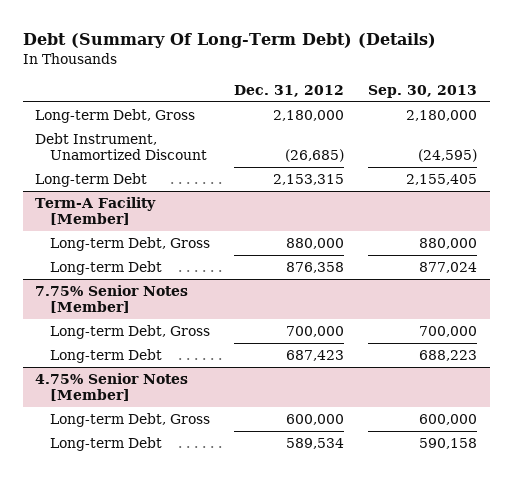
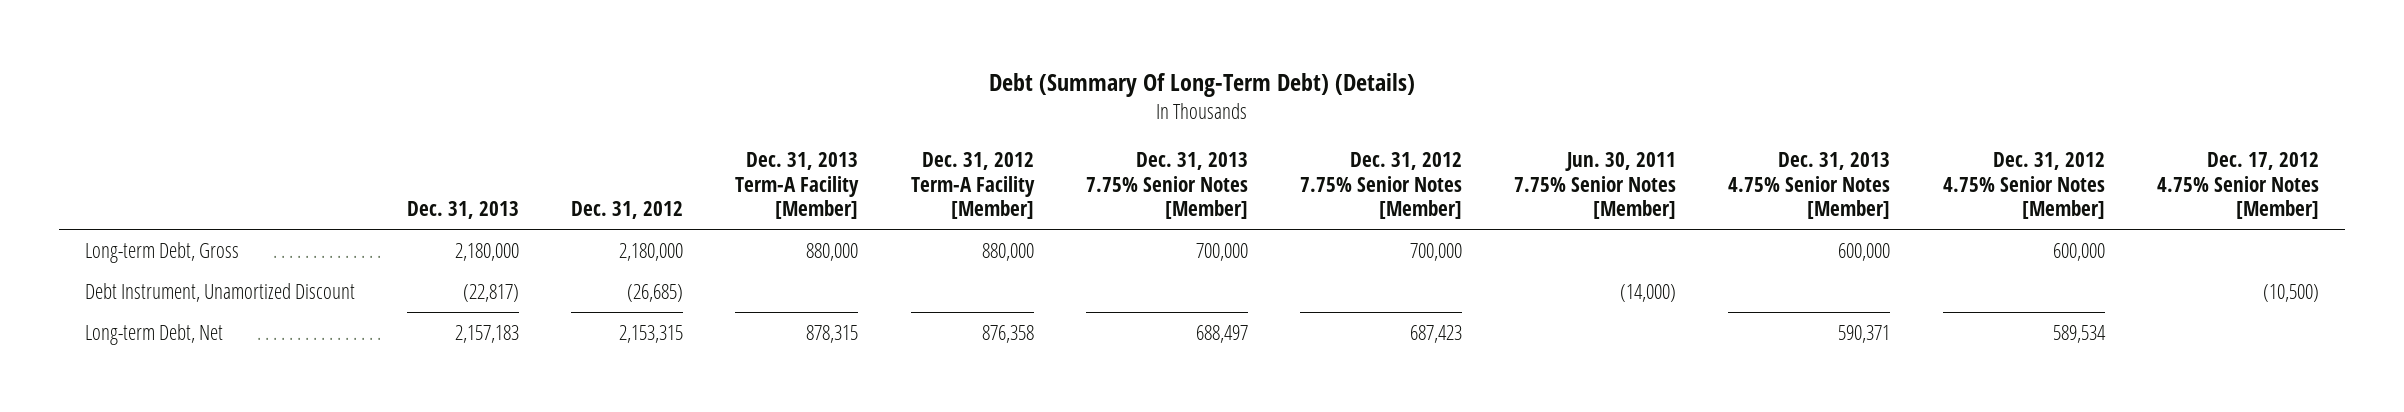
[368,84,478,98] Sep. 30, 2013 -> none
none -> [406,201,519,220] Dec. 31, 2013
none -> [735,152,860,220] Dec. 31, 2013 Term-A Facility [Member]
none -> [910,152,1035,220] Dec. 31, 2012 Term-A Facility [Member]
none -> [1085,152,1248,220] Dec. 31, 2013 7.75% Senior Notes [Member]
none -> [1300,152,1463,220] Dec. 31, 2012 7.75% Senior Notes [Member]
none -> [1514,152,1677,220] Jun. 30, 2011 7.75% Senior Notes [Member]
none -> [1728,152,1891,220] Dec. 31, 2013 4.75% Senior Notes [Member]
none -> [1942,152,2105,220] Dec. 31, 2012 4.75% Senior Notes [Member]
none -> [2156,152,2319,220] Dec. 17, 2012 4.75% Senior Notes [Member]
[35,197,157,226] Term-A Facility [Member] -> none
[49,237,210,252] Long-term Debt, Gross -> none
[49,261,162,276] Long-term Debt -> none
[35,285,189,314] 7.75% Senior Notes [Member] -> none
[49,325,210,340] Long-term Debt, Gross -> none
[49,349,162,364] Long-term Debt -> none
[35,373,189,402] 4.75% Senior Notes [Member] -> none
[49,413,210,428] Long-term Debt, Gross -> none
[49,437,162,452] Long-term Debt -> none
[35,173,148,188] Long-term Debt -> [84,323,223,345] Long-term Debt, Net

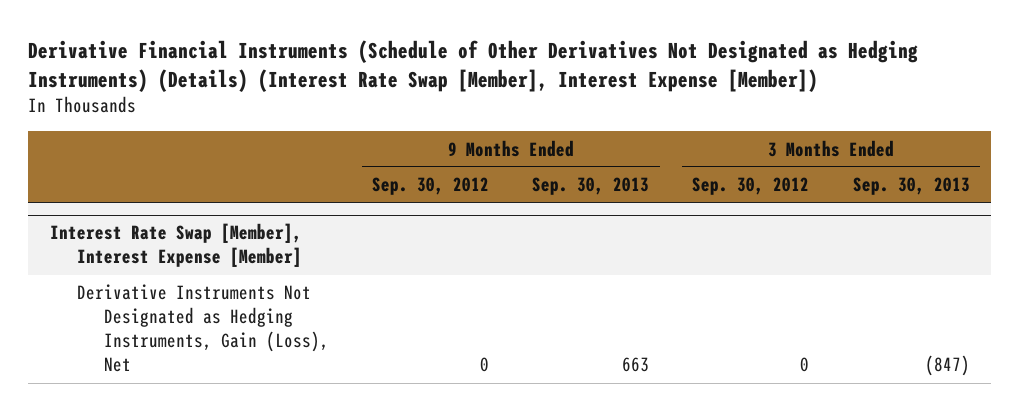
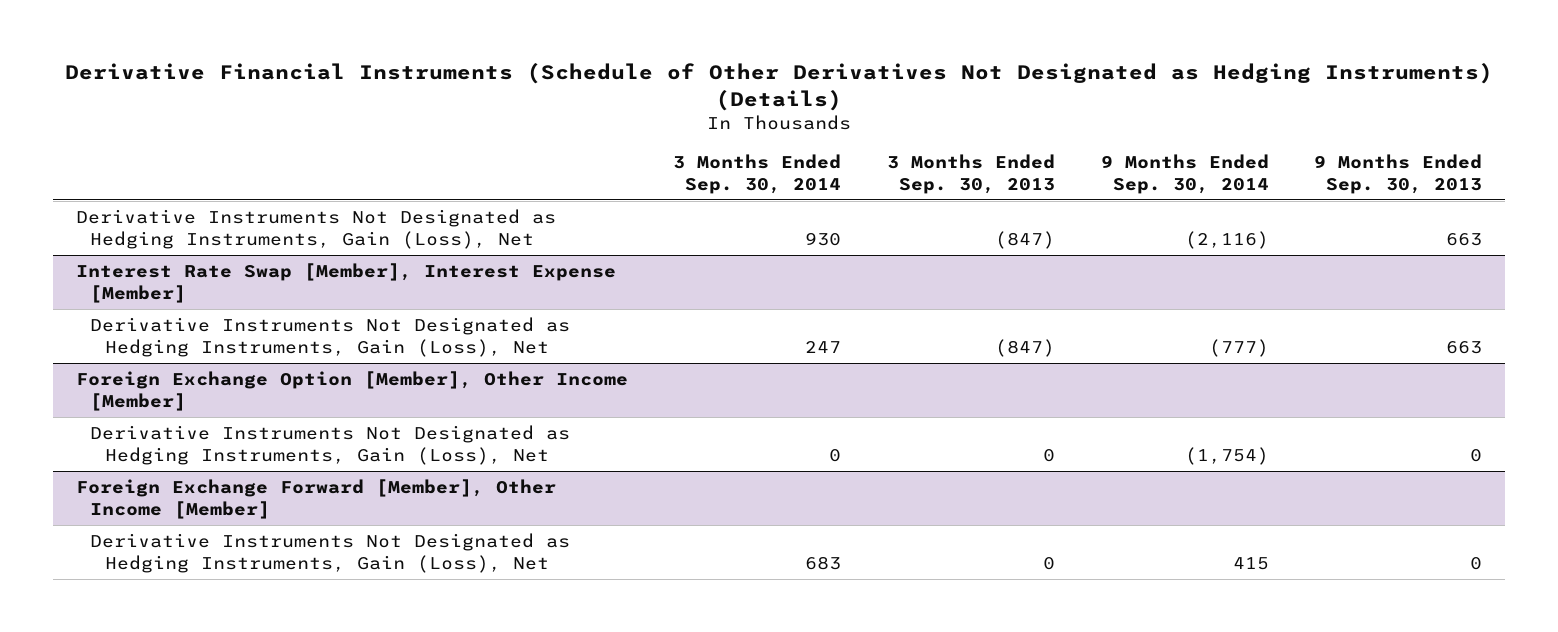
[28,39,919,92] Derivative Financial Instruments (Schedule of Other Derivatives Not Designated as Hedging Instruments) (Details) (Interest Rate Swap [Member], Interest Expense [Member]) -> [64,63,1493,111] Derivative Financial Instruments (Schedule of Other Derivatives Not Designated as Hedging Instruments) (Details)
[372,177,490,196] Sep. 30, 2012 -> none
[692,177,810,196] Sep. 30, 2012 -> none
none -> [673,154,842,194] 3 Months Ended Sep. 30, 2014
none -> [1100,154,1269,194] 9 Months Ended Sep. 30, 2014
none -> [75,209,556,249] Derivative Instruments Not Designated as Hedging Instruments, Gain (Loss), Net
none -> [75,371,628,411] Foreign Exchange Option [Member], Other Income [Member]
none -> [90,425,571,465] Derivative Instruments Not Designated as Hedging Instruments, Gain (Loss), Net
none -> [75,479,556,519] Foreign Exchange Forward [Member], Other Income [Member]
none -> [90,533,571,573] Derivative Instruments Not Designated as Hedging Instruments, Gain (Loss), Net

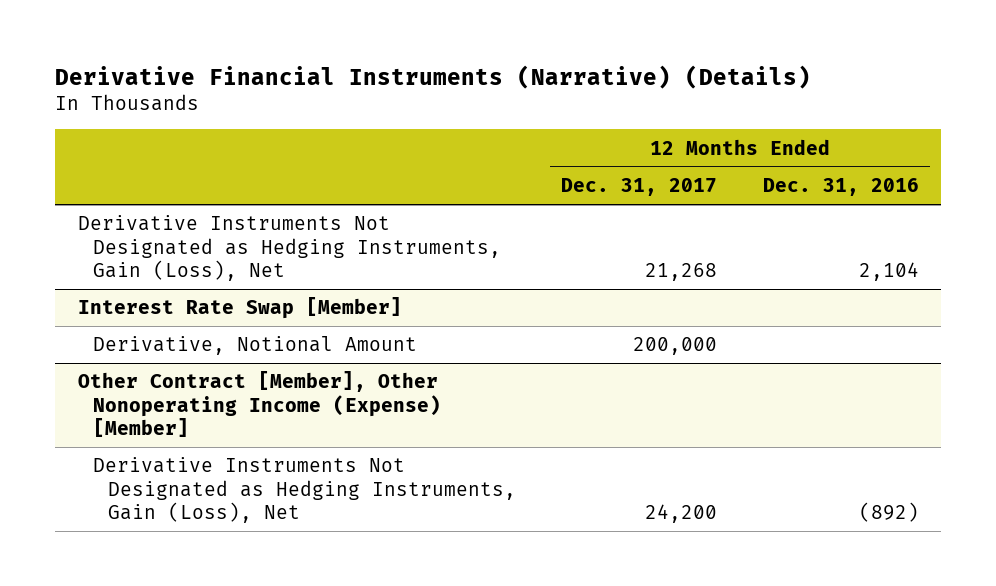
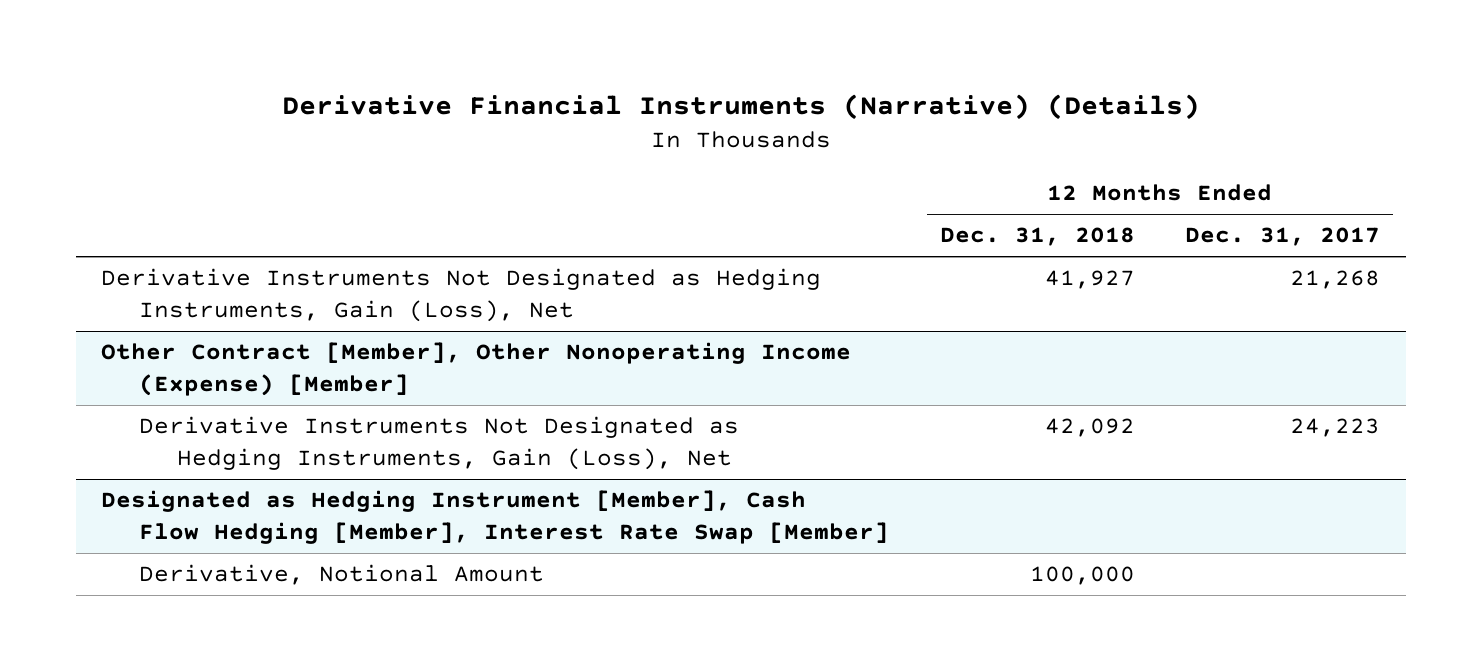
[762,178,919,197] Dec. 31, 2016 -> none
none -> [939,227,1135,247] Dec. 31, 2018
[77,297,402,320] Interest Rate Swap [Member] -> none
[92,336,417,356] Derivative, Notional Amount -> none
[645,503,718,523] 24,200 -> [1290,418,1381,438] 24,223
none -> [100,490,890,545] Designated as Hedging Instrument [Member], Cash Flow Hedging [Member], Interest Rate Swap [Member]
none -> [139,564,545,586] Derivative, Notional Amount

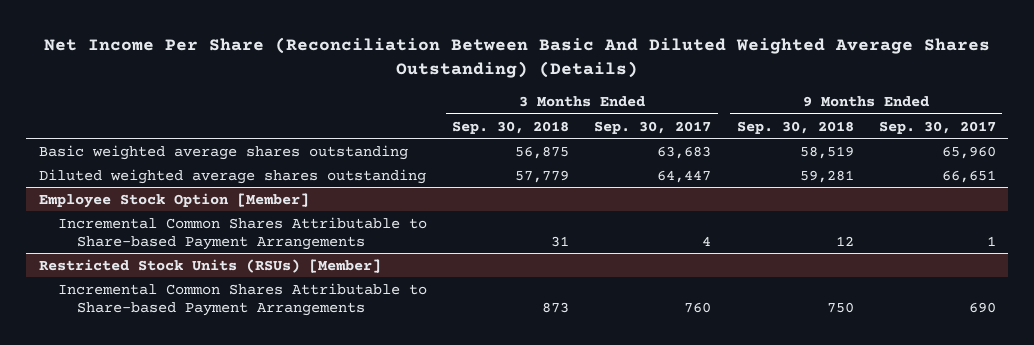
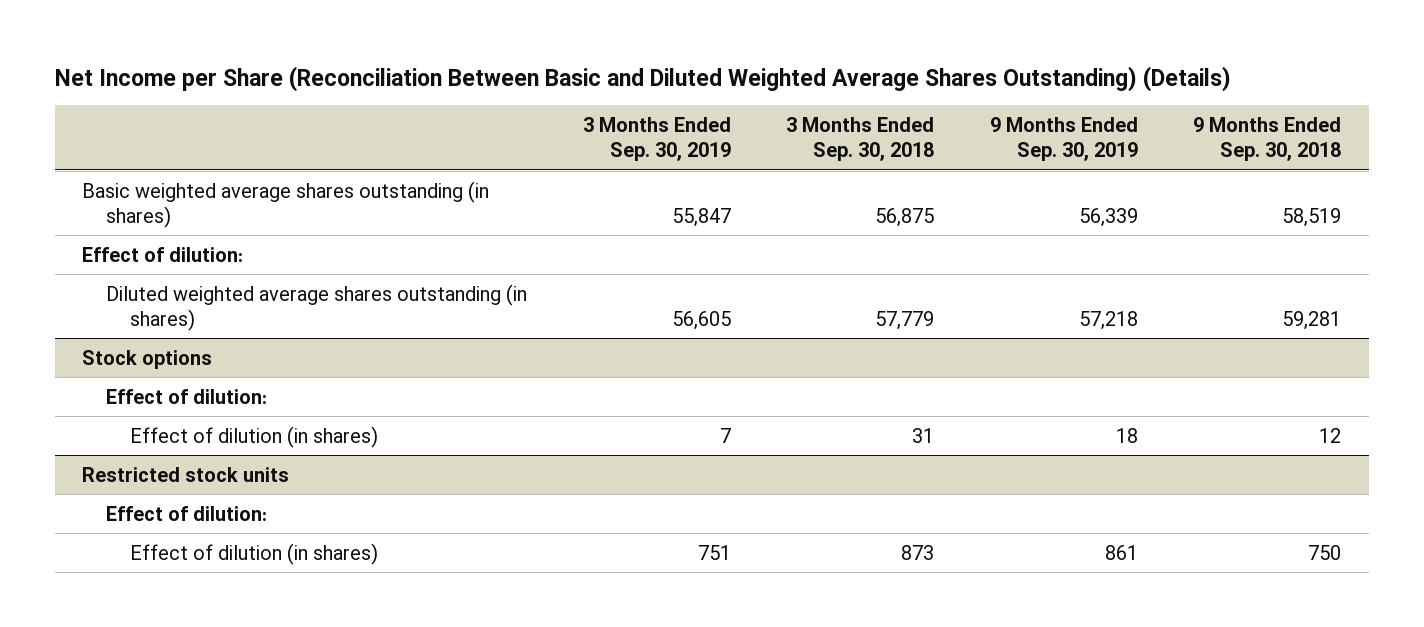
[44,37,991,79] Net Income Per Share (Reconciliation Between Basic And Diluted Weighted Average Shares Outstanding) (Details) -> [54,65,1231,92] Net Income per Share (Reconciliation Between Basic and Diluted Weighted Average Shares Outstanding) (Details)
[594,120,712,134] Sep. 30, 2017 -> none
[878,120,996,134] Sep. 30, 2017 -> none
none -> [582,117,731,161] 3 Months Ended Sep. 30, 2019
none -> [989,117,1138,161] 9 Months Ended Sep. 30, 2019
[38,144,408,160] Basic weighted average shares outstanding -> [82,180,490,228] Basic weighted average shares outstanding (in shares)
none -> [82,246,244,262] Effect of dilution:
[38,168,426,184] Diluted weighted average shares outstanding -> [106,283,528,331] Diluted weighted average shares outstanding (in shares)
[38,192,309,208] Employee Stock Option [Member] -> [82,349,213,369] Stock options
none -> [106,388,268,404] Effect of dilution:
[57,216,427,250] Incremental Common Shares Attributable to Share-based Payment Arrangements -> [130,425,379,448] Effect of dilution (in shares)
[38,258,381,273] Restricted Stock Units (RSUs) [Member] -> [82,466,290,482] Restricted stock units
none -> [106,505,268,521] Effect of dilution:
[57,282,427,316] Incremental Common Shares Attributable to Share-based Payment Arrangements -> [130,542,379,565] Effect of dilution (in shares)

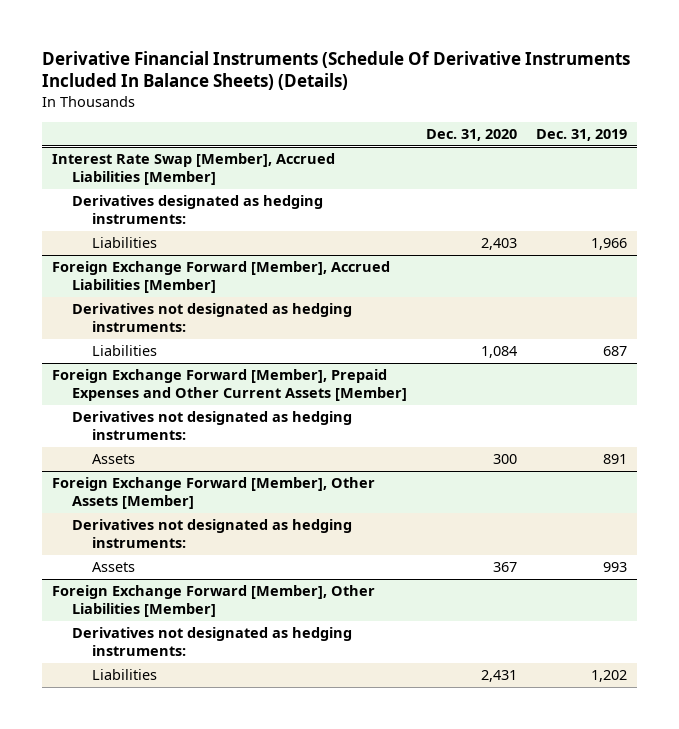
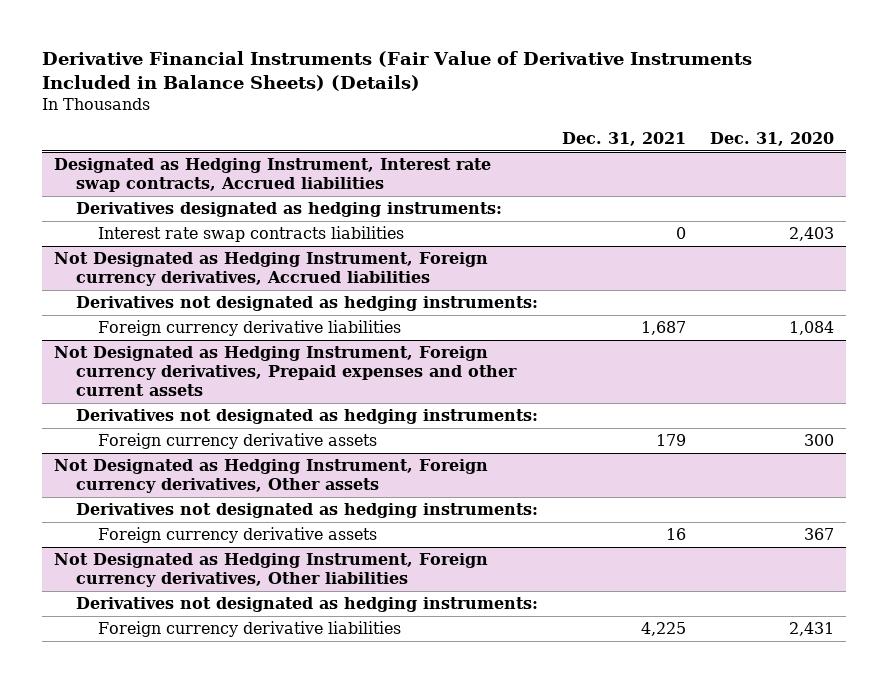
[41,50,630,91] Derivative Financial Instruments (Schedule Of Derivative Instruments Included In Balance Sheets) (Details) -> [41,51,752,92] Derivative Financial Instruments (Fair Value of Derivative Instruments Included in Balance Sheets) (Details)
[536,129,628,142] Dec. 31, 2019 -> none
none -> [561,131,686,146] Dec. 31, 2021
[51,153,335,186] Interest Rate Swap [Member], Accrued Liabilities [Member] -> none
none -> [53,158,491,193] Designated as Hedging Instrument, Interest rate swap contracts, Accrued liabilities
[51,261,390,294] Foreign Exchange Forward [Member], Accrued Liabilities [Member] -> none
[91,237,157,249] Liabilities -> [97,226,404,243] Interest rate swap contracts liabilities
none -> [53,252,488,287] Not Designated as Hedging Instrument, Foreign currency derivatives, Accrued liabilities
[51,369,407,402] Foreign Exchange Forward [Member], Prepaid Expenses and Other Current Assets [Member] -> none
[91,345,157,357] Liabilities -> [97,320,401,337] Foreign currency derivative liabilities
none -> [53,346,517,397] Not Designated as Hedging Instrument, Foreign currency derivatives, Prepaid expenses and other current assets
[51,477,375,510] Foreign Exchange Forward [Member], Other Assets [Member] -> none
[91,454,135,465] Assets -> [97,433,377,450] Foreign currency derivative assets
none -> [53,459,488,494] Not Designated as Hedging Instrument, Foreign currency derivatives, Other assets
[51,585,375,618] Foreign Exchange Forward [Member], Other Liabilities [Member] -> none
[91,562,135,573] Assets -> [97,527,377,544] Foreign currency derivative assets
none -> [53,553,488,588] Not Designated as Hedging Instrument, Foreign currency derivatives, Other liabilities
[91,669,157,681] Liabilities -> [97,621,401,638] Foreign currency derivative liabilities

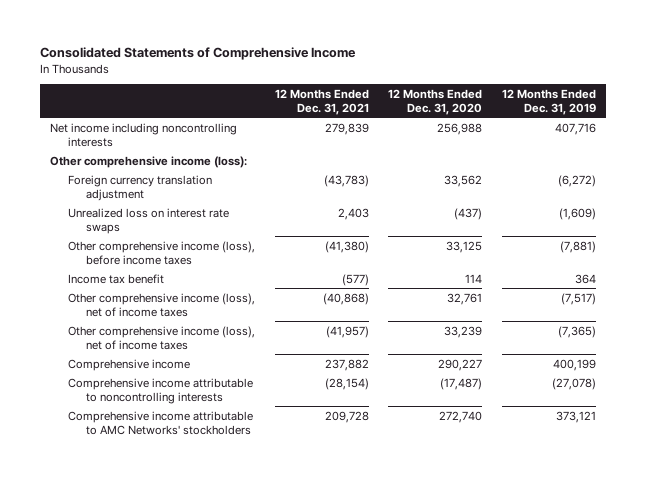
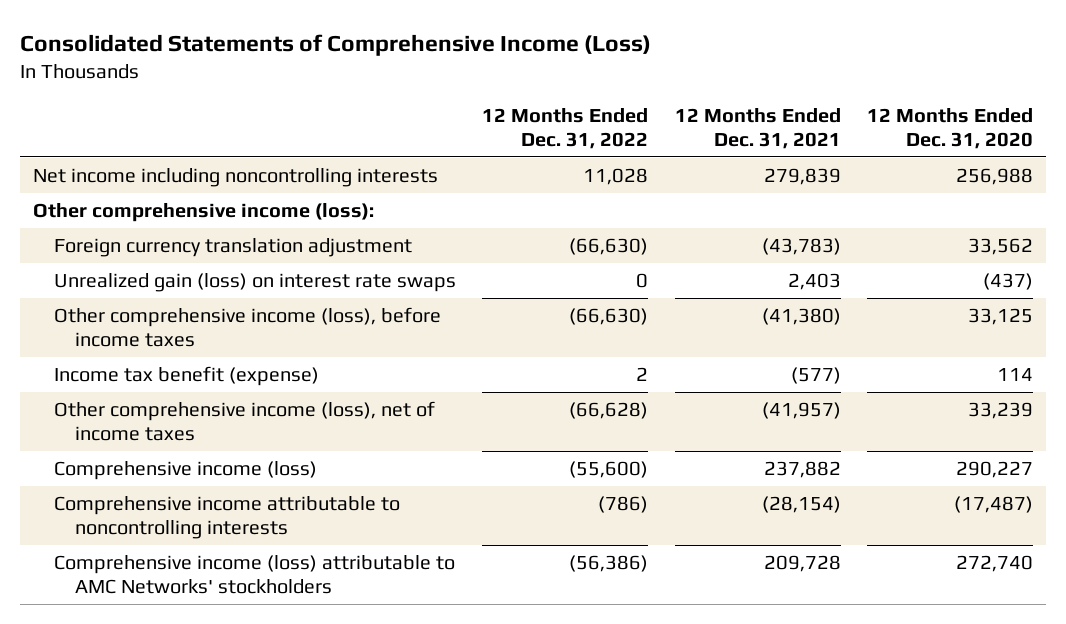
[39,47,356,61] Consolidated Statements of Comprehensive Income -> [20,33,652,56] Consolidated Statements of Comprehensive Income (Loss)
[502,88,597,115] 12 Months Ended Dec. 31, 2019 -> none
none -> [482,107,649,149] 12 Months Ended Dec. 31, 2022
[67,207,229,234] Unrealized loss on interest rate swaps -> [53,273,456,293] Unrealized gain (loss) on interest rate swaps
[67,292,255,317] Other comprehensive income (loss), net of income taxes -> none
[67,273,164,284] Income tax benefit -> [53,366,319,387] Income tax benefit (expense)
[67,358,190,371] Comprehensive income -> [53,461,317,481] Comprehensive income (loss)
[67,410,253,435] Comprehensive income attributable to AMC Networks' stockholders -> [53,555,455,594] Comprehensive income (loss) attributable to AMC Networks' stockholders

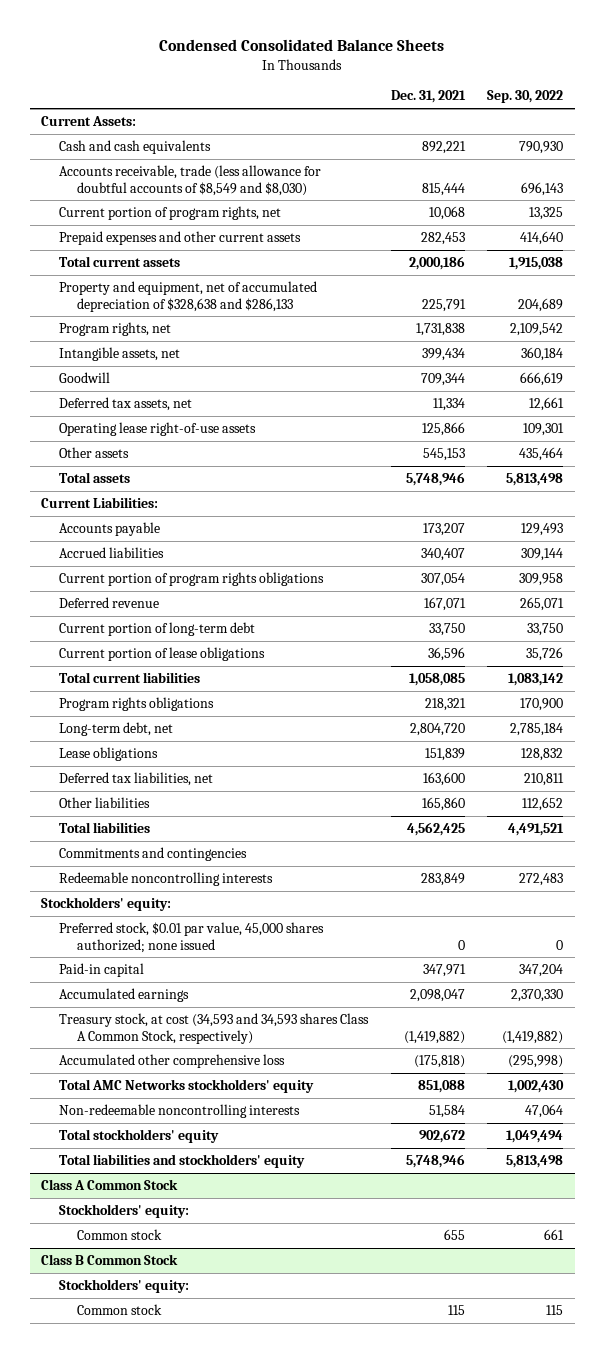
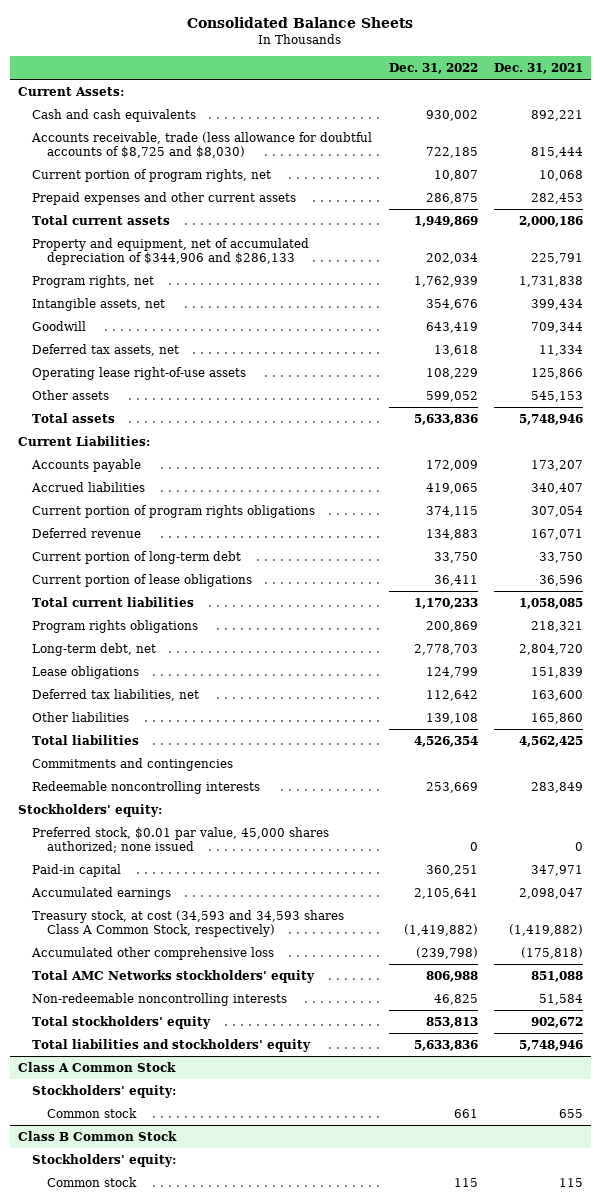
[159,38,445,51] Condensed Consolidated Balance Sheets -> [187,17,414,29] Consolidated Balance Sheets
[487,90,564,104] Sep. 30, 2022 -> none
none -> [388,63,478,75] Dec. 31, 2022
[58,165,321,196] Accounts receivable, trade (less allowance for doubtful accounts of $8,549 and $8,030) -> [31,131,373,158] Accounts receivable, trade (less allowance for doubtful accounts of $8,725 and $8,030)
[58,281,317,312] Property and equipment, net of accumulated depreciation of $328,638 and $286,133 -> [32,237,310,265] Property and equipment, net of accumulated depreciation of $344,906 and $286,133

